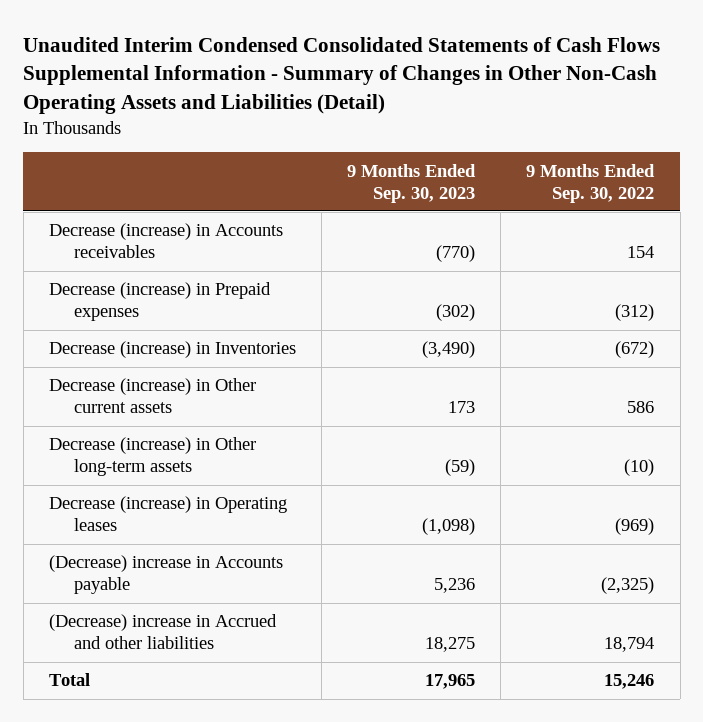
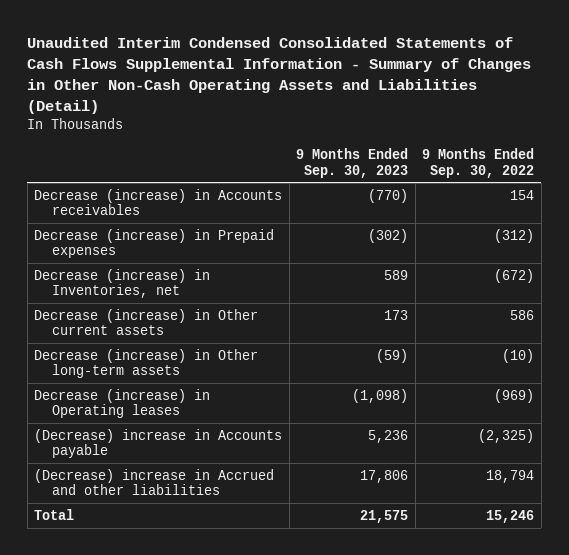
[48,341,296,359] Decrease (increase) in Inventories -> [34,268,211,299] Decrease (increase) in Inventories, net
[422,341,476,359] (3,490) -> [384,269,409,280] 589
[425,637,476,653] 18,275 -> [360,469,409,483] 17,806
[425,674,476,690] 17,965 -> [360,509,409,523] 21,575

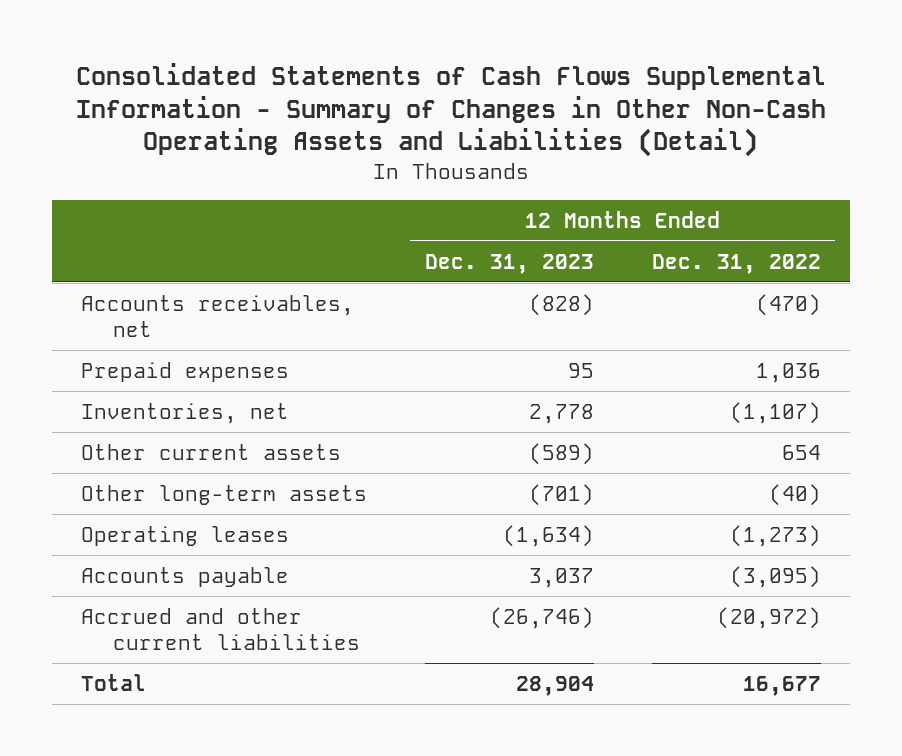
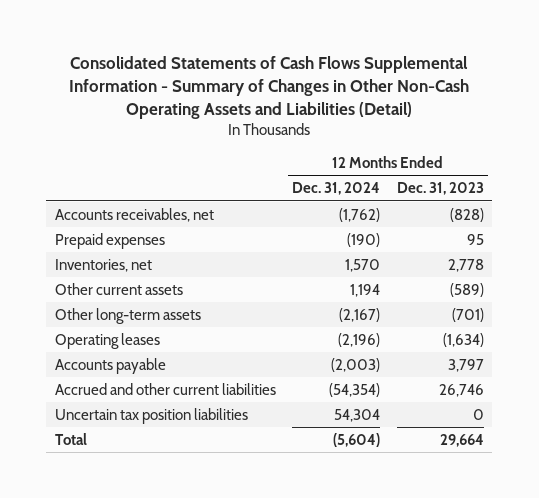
[651,253,821,274] Dec. 31, 2022 -> none
none -> [292,182,381,196] Dec. 31, 2024
[528,567,594,588] 3,037 -> [448,358,485,372] 3,797
[489,606,594,629] (26,746) -> [439,383,485,397] 26,746
none -> [54,407,248,424] Uncertain tax position liabilities
[515,675,594,696] 28,904 -> [440,433,485,447] 29,664

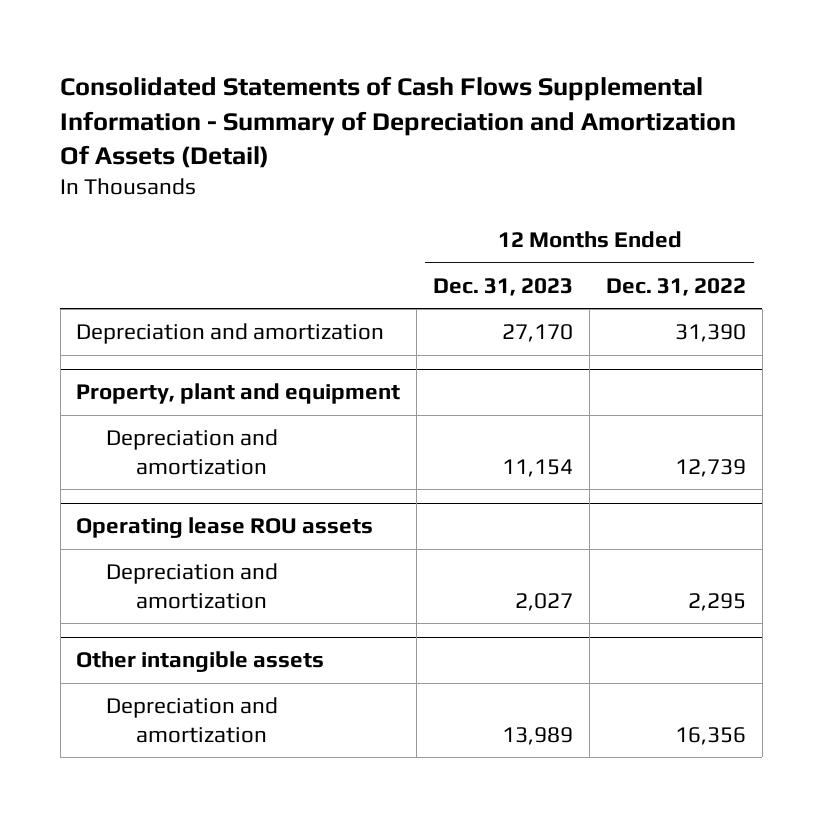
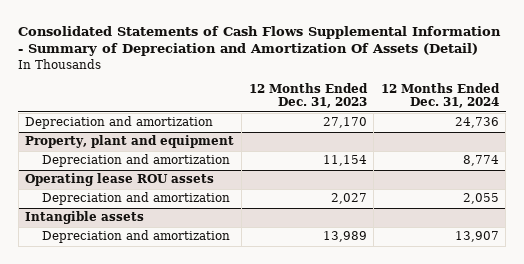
[605,277,746,296] Dec. 31, 2022 -> none
none -> [380,83,500,109] 12 Months Ended Dec. 31, 2024
[76,651,325,673] Other intangible assets -> [25,211,145,225] Intangible assets

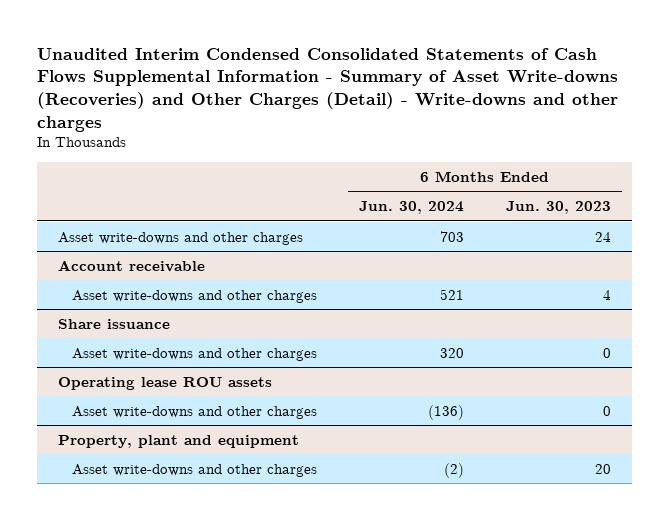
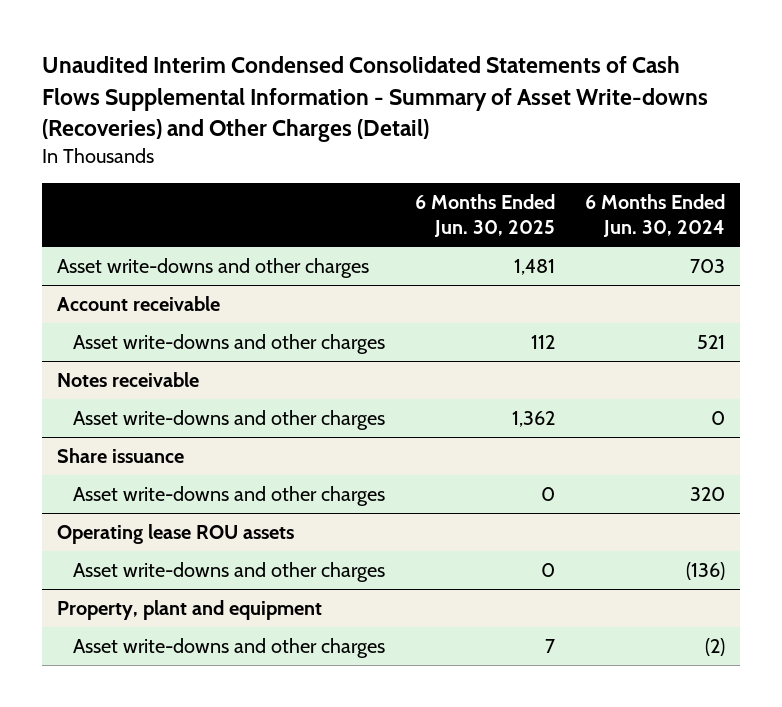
[37,47,619,132] Unaudited Interim Condensed Consolidated Statements of Cash Flows Supplemental Information - Summary of Asset Write-downs (Recoveries) and Other Charges (Detail) - Write-downs and other charges -> [42,56,709,142] Unaudited Interim Condensed Consolidated Statements of Cash Flows Supplemental Information - Summary of Asset Write-downs (Recoveries) and Other Charges (Detail)
[506,200,612,214] Jun. 30, 2023 -> none
none -> [414,194,555,238] 6 Months Ended Jun. 30, 2025
none -> [57,372,200,388] Notes receivable
none -> [72,410,385,431] Asset write-downs and other charges

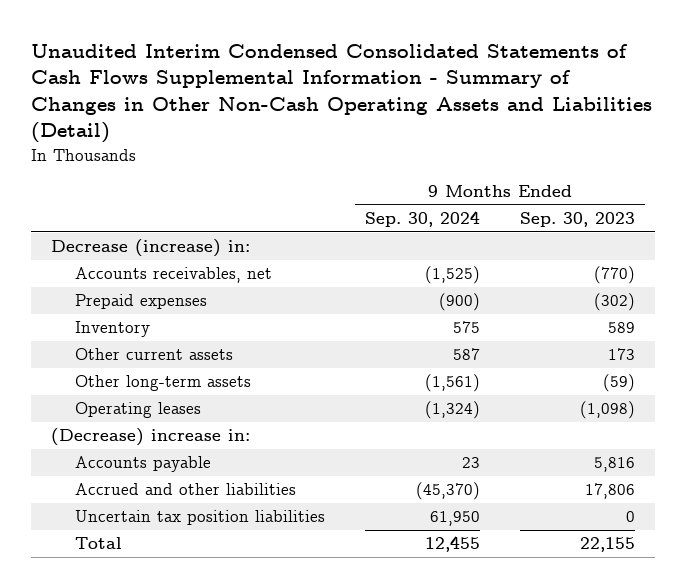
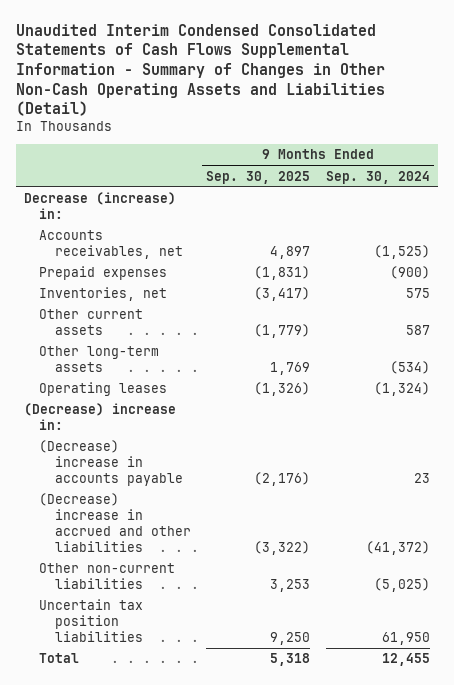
[520,212,636,228] Sep. 30, 2023 -> none
none -> [206,170,311,184] Sep. 30, 2025
[75,321,151,338] Inventory -> [39,287,168,302] Inventories, net
[425,374,481,393] (1,561) -> [390,361,431,375] (534)
[75,456,212,473] Accounts payable -> [39,440,183,487] (Decrease) increase in accounts payable
[75,483,297,496] Accrued and other liabilities -> [39,493,191,553] (Decrease) increase in accrued and other liabilities
[416,482,481,501] (45,370) -> [366,541,431,556] (41,372)
none -> [39,563,176,590] Other non-current liabilities

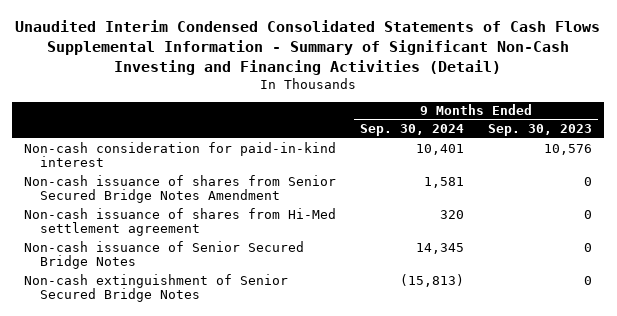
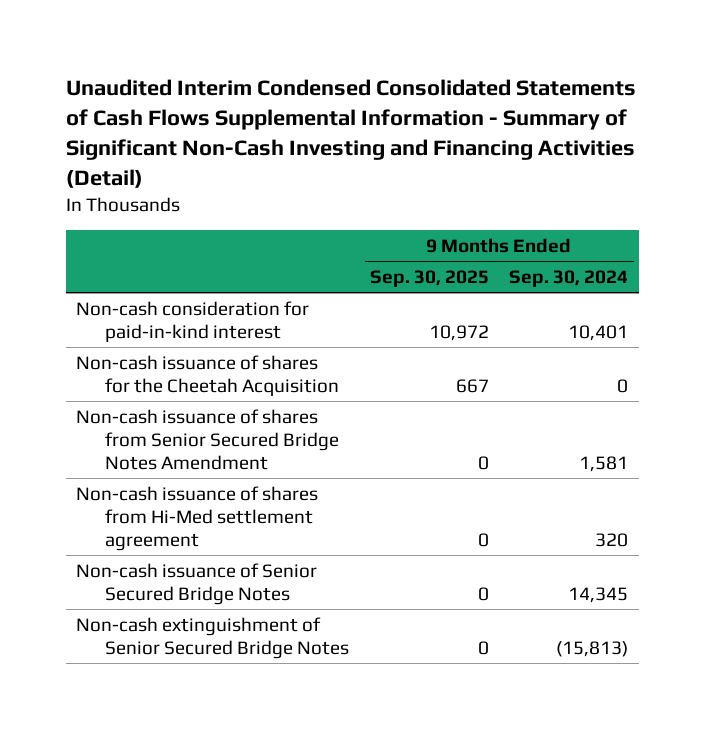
[488,124,593,137] Sep. 30, 2023 -> none
none -> [369,270,489,288] Sep. 30, 2025
none -> [75,354,340,396] Non-cash issuance of shares for the Cheetah Acquisition

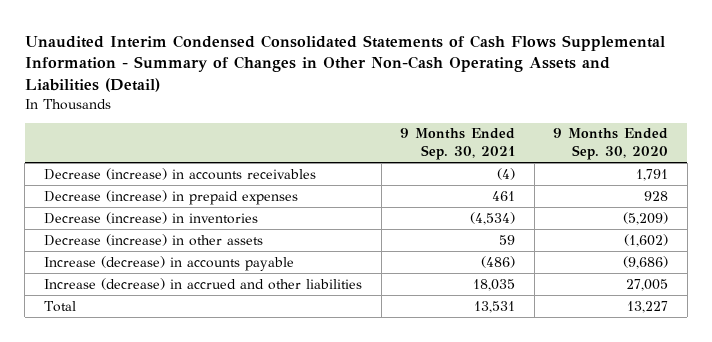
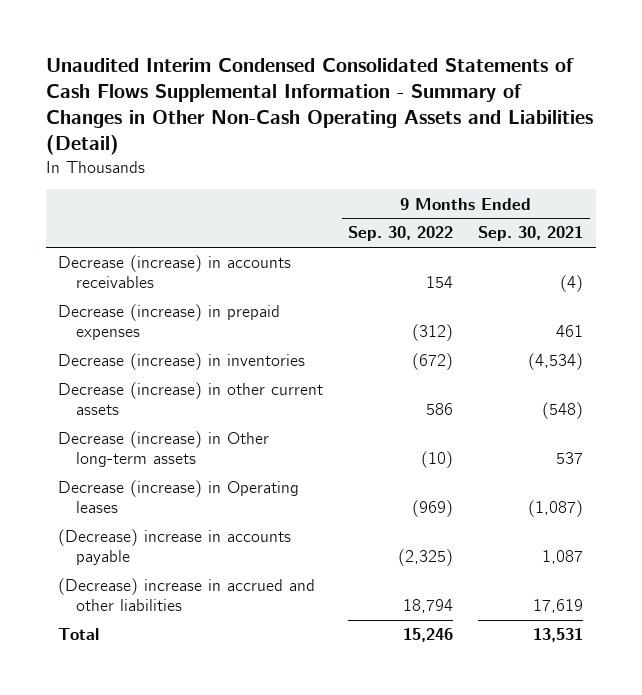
[553,128,669,161] 9 Months Ended Sep. 30, 2020 -> none
none -> [348,226,454,242] Sep. 30, 2022
[44,233,264,246] Decrease (increase) in other assets -> [58,382,324,416] Decrease (increase) in other current assets
[499,234,516,245] 59 -> [542,402,584,420] (548)
none -> [58,431,270,468] Decrease (increase) in Other long-term assets
none -> [58,480,300,514] Decrease (increase) in Operating leases
[44,255,295,271] Increase (decrease) in accounts payable -> [58,529,292,566] (Decrease) increase in accounts payable
[481,255,516,268] (486) -> [542,550,584,565] 1,087
[44,277,363,290] Increase (decrease) in accrued and other liabilities -> [58,578,316,612] (Decrease) increase in accrued and other liabilities
[473,278,516,291] 18,035 -> [533,599,584,614] 17,619

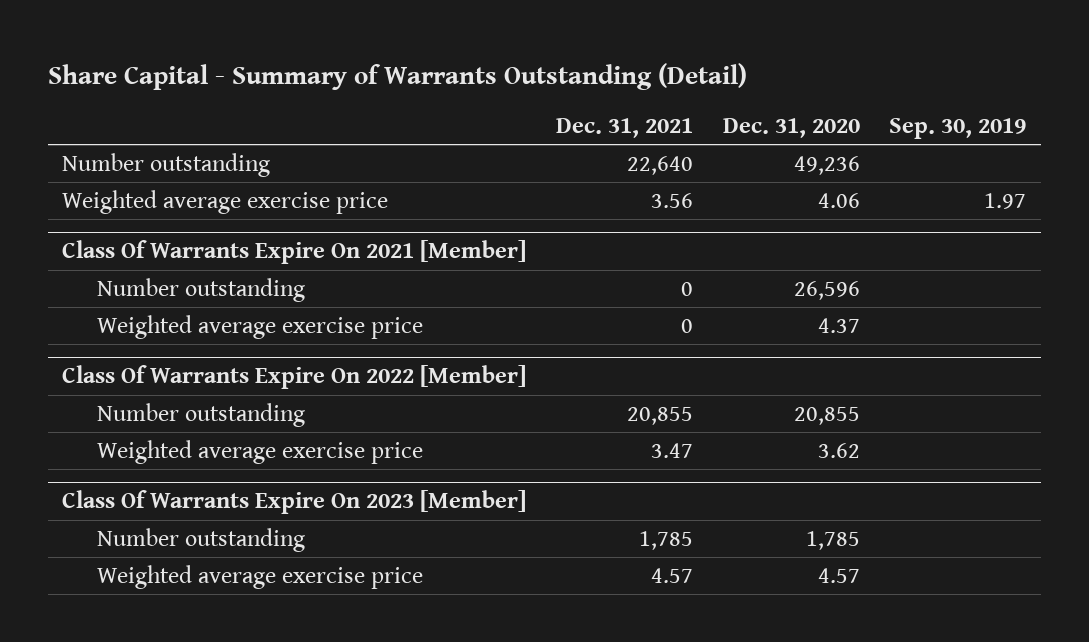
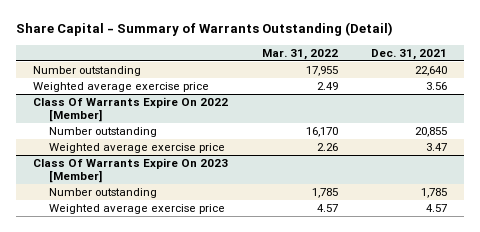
[722,118,860,139] Dec. 31, 2020 -> none
[889,118,1027,140] Sep. 30, 2019 -> none
none -> [261,48,338,60] Mar. 31, 2022
[62,240,527,265] Class Of Warrants Expire On 2021 [Member] -> none
[97,277,306,302] Number outstanding -> none
[97,314,424,339] Weighted average exercise price -> none

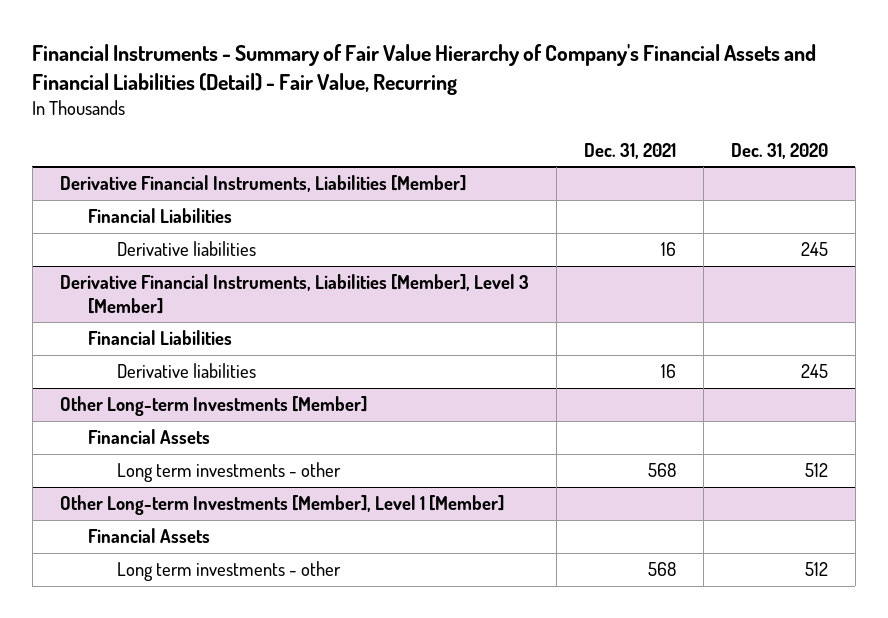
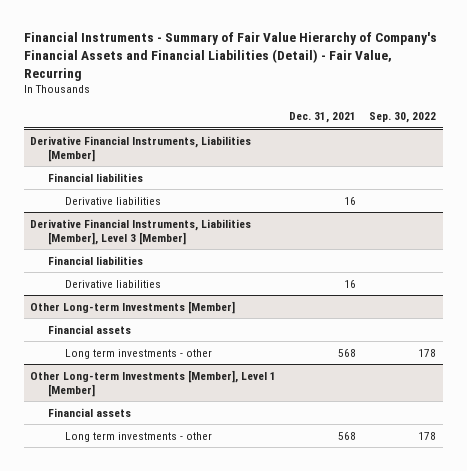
[730,142,828,159] Dec. 31, 2020 -> none
none -> [369,112,437,124] Sep. 30, 2022
[88,208,233,224] Financial Liabilities -> [47,172,143,182] Financial liabilities
[88,330,233,346] Financial Liabilities -> [47,255,143,265] Financial liabilities
[88,429,211,445] Financial Assets -> [47,324,131,334] Financial assets
[88,528,211,544] Financial Assets -> [47,407,131,417] Financial assets

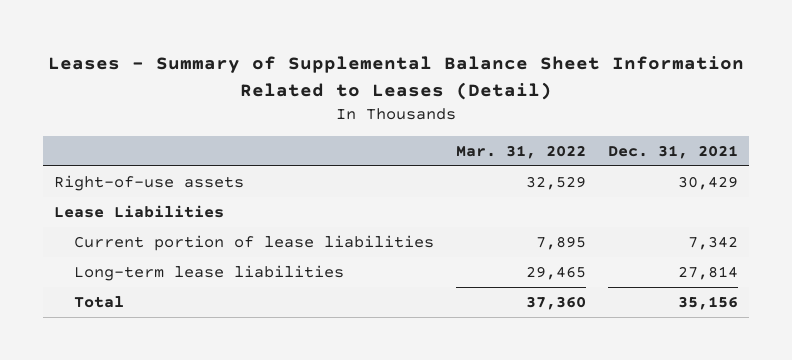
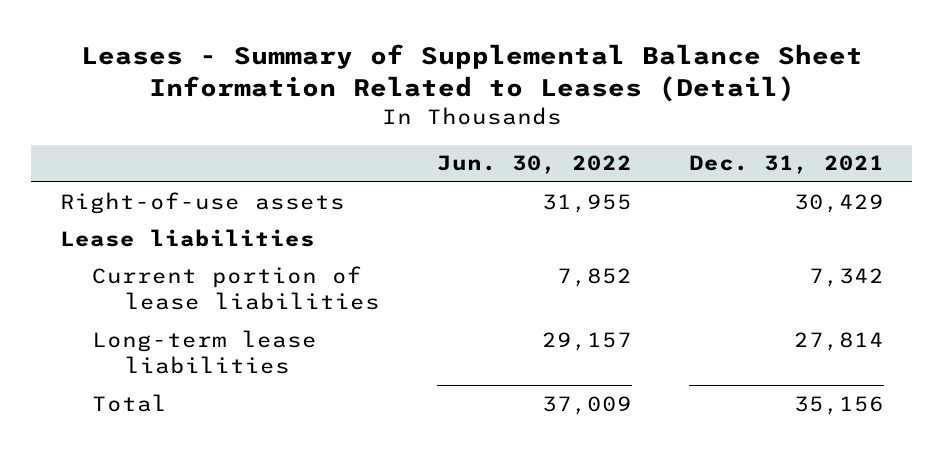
[455,144,586,159] Mar. 31, 2022 -> none
none -> [436,155,632,175] Jun. 30, 2022
[53,204,224,218] Lease Liabilities -> [59,228,315,247] Lease liabilities

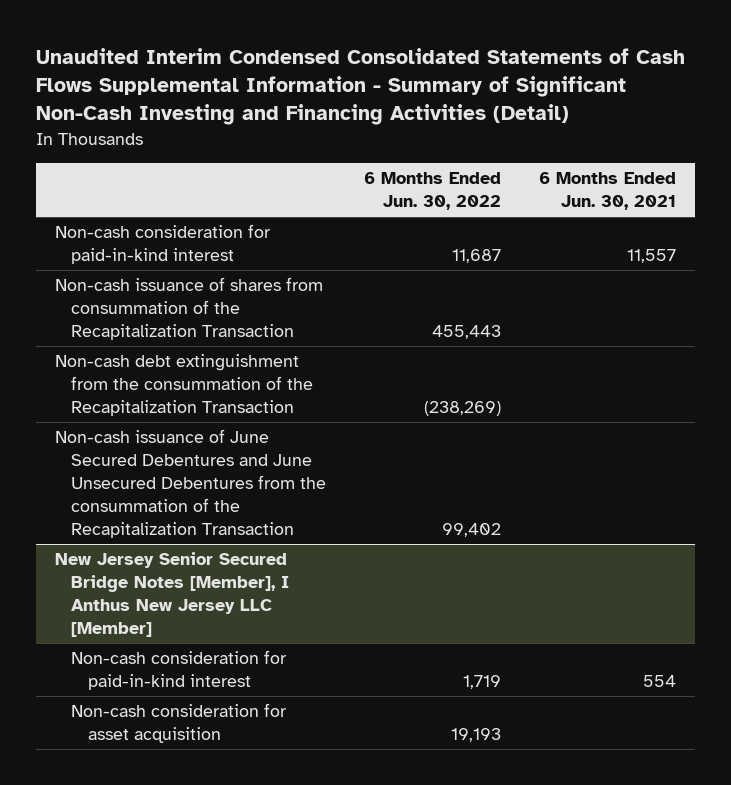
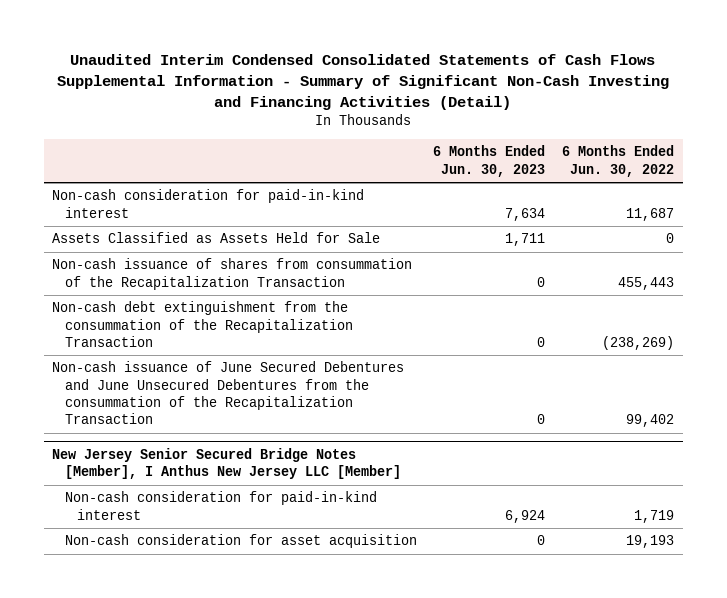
[539,172,677,211] 6 Months Ended Jun. 30, 2021 -> none
none -> [433,145,546,177] 6 Months Ended Jun. 30, 2023
none -> [52,232,381,244] Assets Classified as Assets Held for Sale

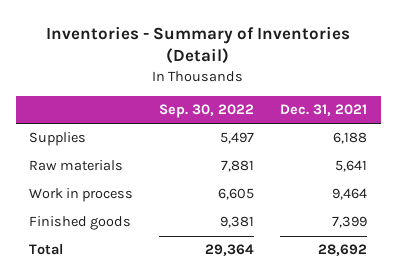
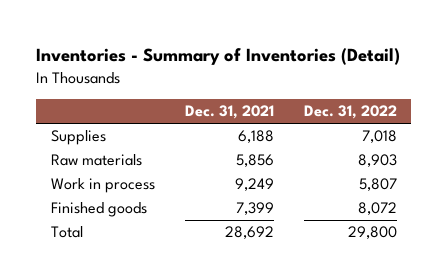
[159,104,255,119] Sep. 30, 2022 -> none
none -> [303,105,397,120] Dec. 31, 2022
[335,160,368,173] 5,641 -> [235,154,274,168] 5,856
[332,188,368,201] 9,464 -> [234,178,274,192] 9,249

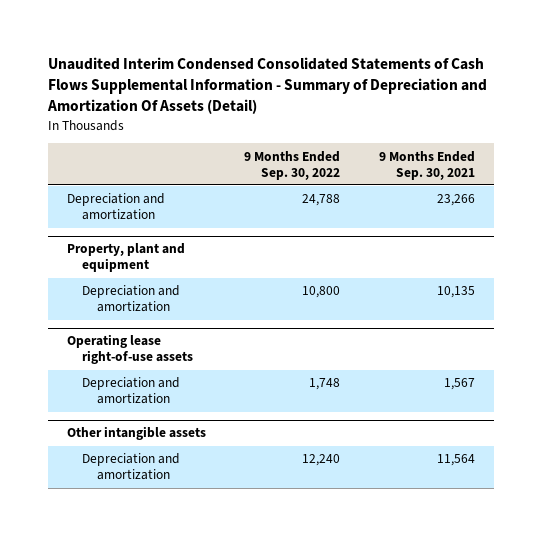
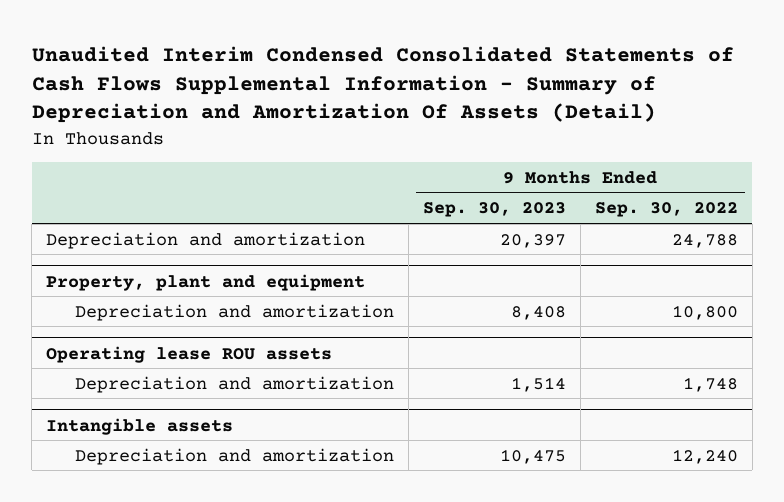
[379,150,476,180] 9 Months Ended Sep. 30, 2021 -> none
none -> [422,202,566,218] Sep. 30, 2023
[66,334,193,365] Operating lease right-of-use assets -> [46,345,333,363] Operating lease ROU assets
[66,426,206,441] Other intangible assets -> [46,417,234,435] Intangible assets

